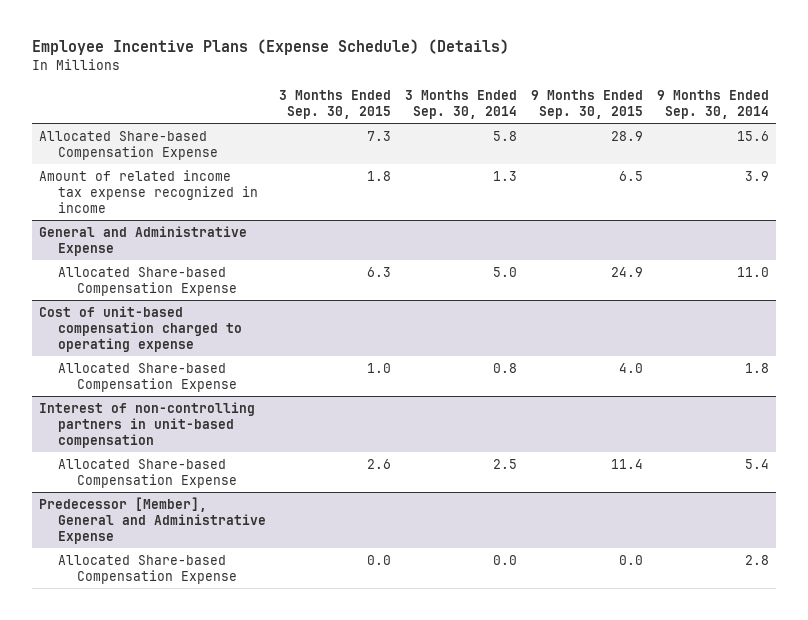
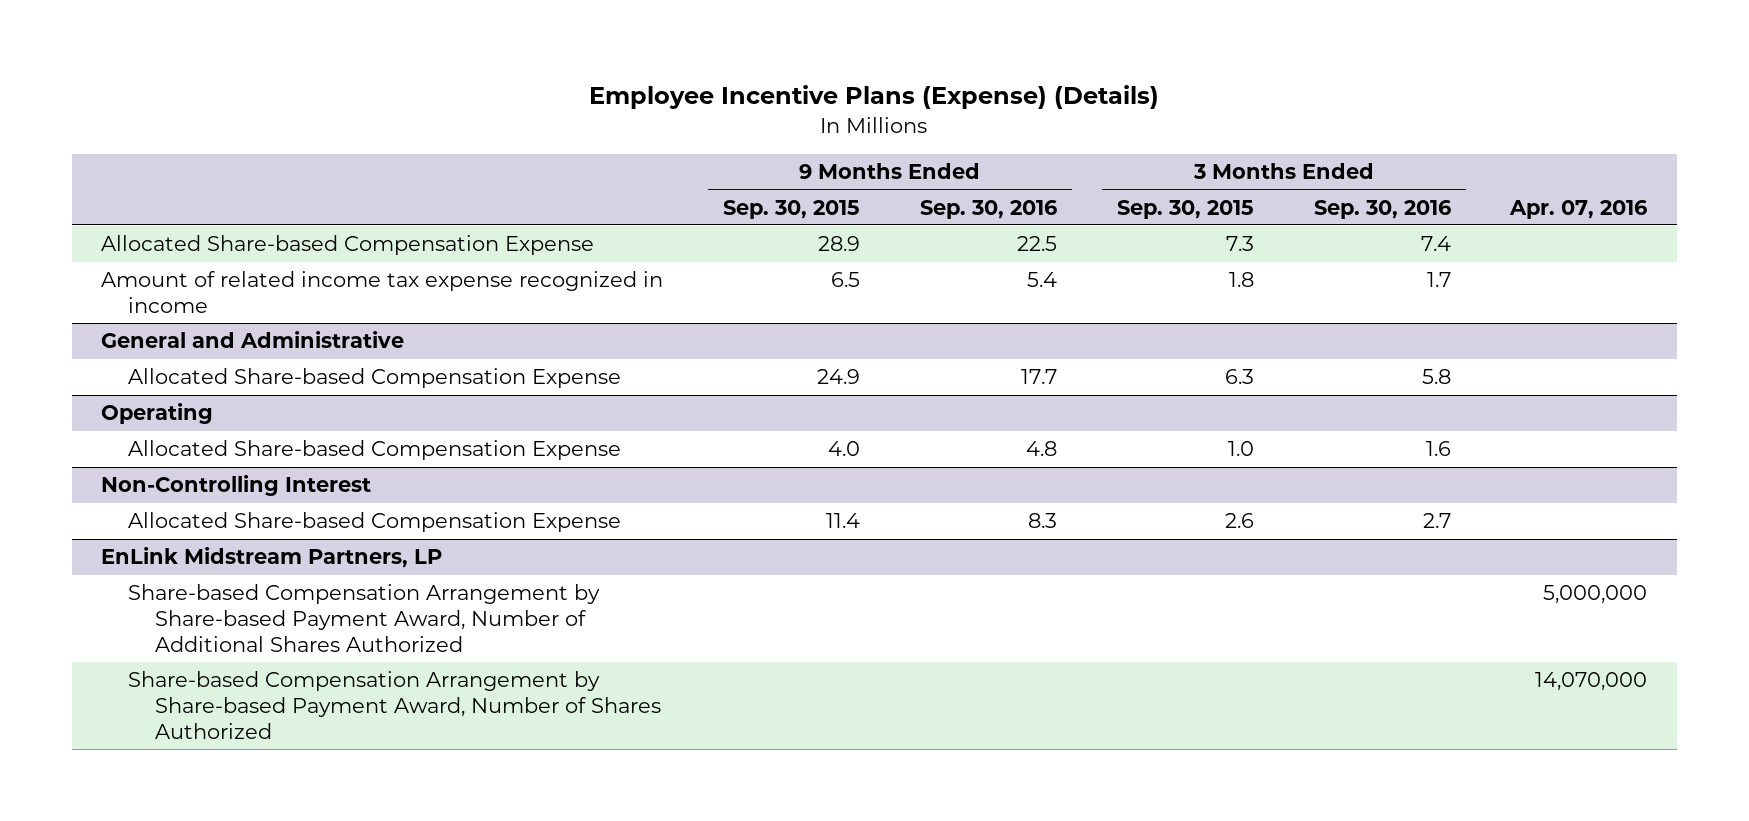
[31,39,509,56] Employee Incentive Plans (Expense Schedule) (Details) -> [589,85,1160,110] Employee Incentive Plans (Expense) (Details)
[405,90,518,120] 3 Months Ended Sep. 30, 2014 -> none
[656,90,769,120] 9 Months Ended Sep. 30, 2014 -> none
none -> [920,199,1058,219] Sep. 30, 2016
none -> [1313,199,1451,219] Sep. 30, 2016
none -> [1509,199,1648,219] Apr. 07, 2016
[38,225,247,256] General and Administrative Expense -> [101,331,405,349] General and Administrative
[38,305,242,352] Cost of unit-based compensation charged to operating expense -> [101,403,214,425] Operating
[38,401,255,448] Interest of non-controlling partners in unit-based compensation -> [101,475,372,497] Non-Controlling Interest
[38,496,266,544] Predecessor [Member], General and Administrative Expense -> none
[57,554,237,584] Allocated Share-based Compensation Expense -> none
none -> [101,547,443,569] EnLink Midstream Partners, LP
none -> [128,584,601,652] Share-based Compensation Arrangement by Share-based Payment Award, Number of Additional Shares Authorized
none -> [128,671,661,739] Share-based Compensation Arrangement by Share-based Payment Award, Number of Shares Authorized

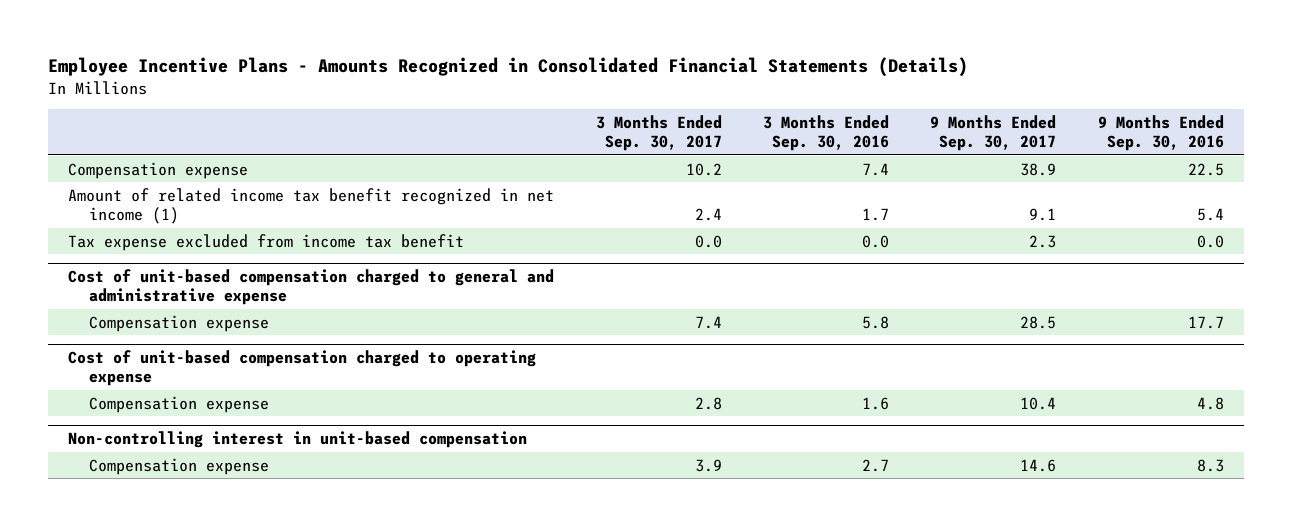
[589,85,1160,110] Employee Incentive Plans (Expense) (Details) -> [47,57,968,78] Employee Incentive Plans - Amounts Recognized in Consolidated Financial Statements (Details)
[723,199,861,219] Sep. 30, 2015 -> none
[1116,199,1254,219] Sep. 30, 2015 -> none
[1509,199,1648,219] Apr. 07, 2016 -> none
none -> [595,115,722,152] 3 Months Ended Sep. 30, 2017
none -> [930,115,1057,152] 9 Months Ended Sep. 30, 2017
[101,547,443,569] EnLink Midstream Partners, LP -> none
[128,584,601,652] Share-based Compensation Arrangement by Share-based Payment Award, Number of Additional Shares Authorized -> none
[128,671,661,739] Share-based Compensation Arrangement by Share-based Payment Award, Number of Shares Authorized -> none
[101,235,595,256] Allocated Share-based Compensation Expense -> [68,161,249,179] Compensation expense
[101,271,664,313] Amount of related income tax expense recognized in income -> [68,187,555,224] Amount of related income tax benefit recognized in net income (1)
none -> [68,233,465,251] Tax expense excluded from income tax benefit
[101,331,405,349] General and Administrative -> [68,269,555,306] Cost of unit-based compensation charged to general and administrative expense
[128,368,622,389] Allocated Share-based Compensation Expense -> [88,314,269,332] Compensation expense
[101,403,214,425] Operating -> [68,350,537,387] Cost of unit-based compensation charged to operating expense
[128,440,622,461] Allocated Share-based Compensation Expense -> [88,395,269,413] Compensation expense
[101,475,372,497] Non-Controlling Interest -> [68,431,528,449] Non-controlling interest in unit-based compensation
[128,512,622,533] Allocated Share-based Compensation Expense -> [88,457,269,475] Compensation expense

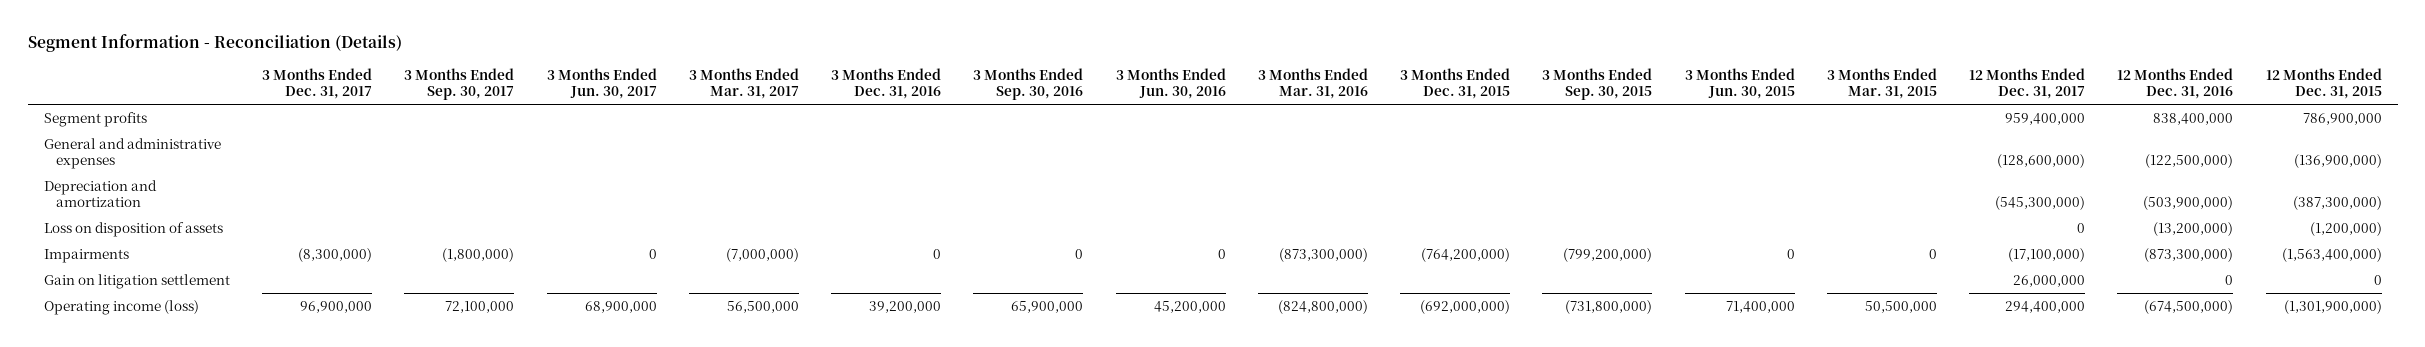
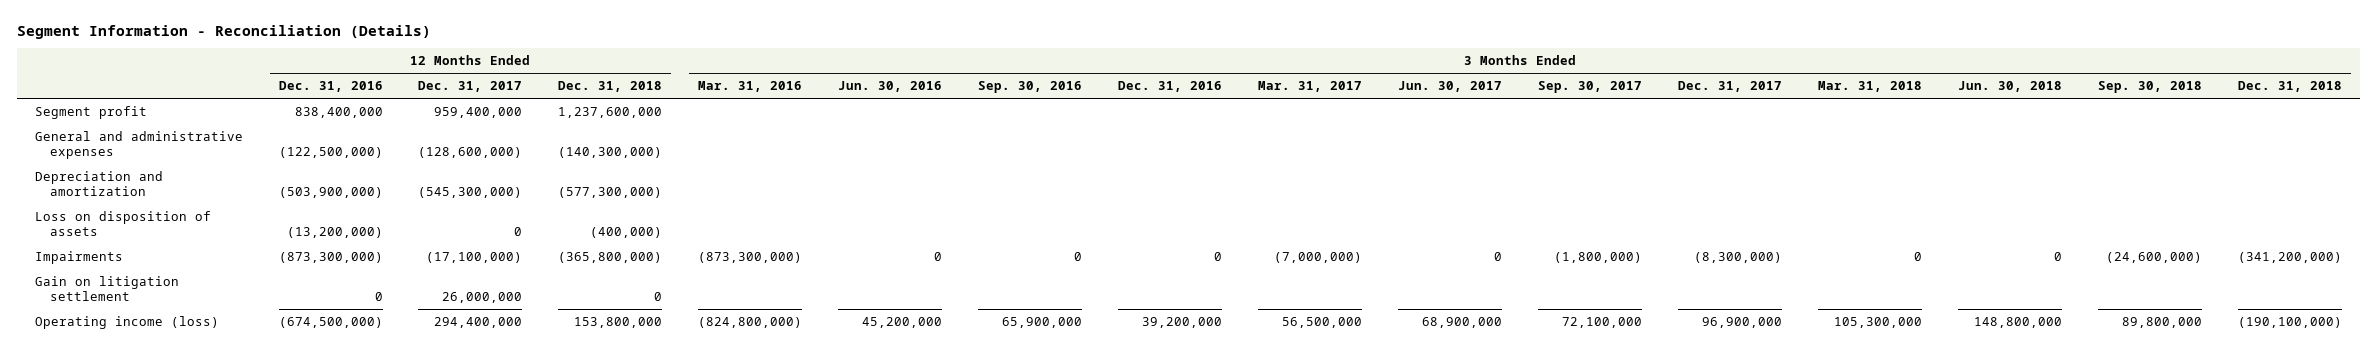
[1400,67,1511,99] 3 Months Ended Dec. 31, 2015 -> none
[1542,67,1653,100] 3 Months Ended Sep. 30, 2015 -> none
[1684,67,1795,99] 3 Months Ended Jun. 30, 2015 -> none
[1826,67,1937,99] 3 Months Ended Mar. 31, 2015 -> none
[2265,67,2382,99] 12 Months Ended Dec. 31, 2015 -> none
none -> [558,81,663,93] Dec. 31, 2018
none -> [1818,81,1923,93] Mar. 31, 2018
none -> [1958,81,2063,93] Jun. 30, 2018
none -> [2098,81,2203,94] Sep. 30, 2018
none -> [2238,81,2343,93] Dec. 31, 2018
[43,112,147,128] Segment profits -> [34,106,147,120] Segment profit

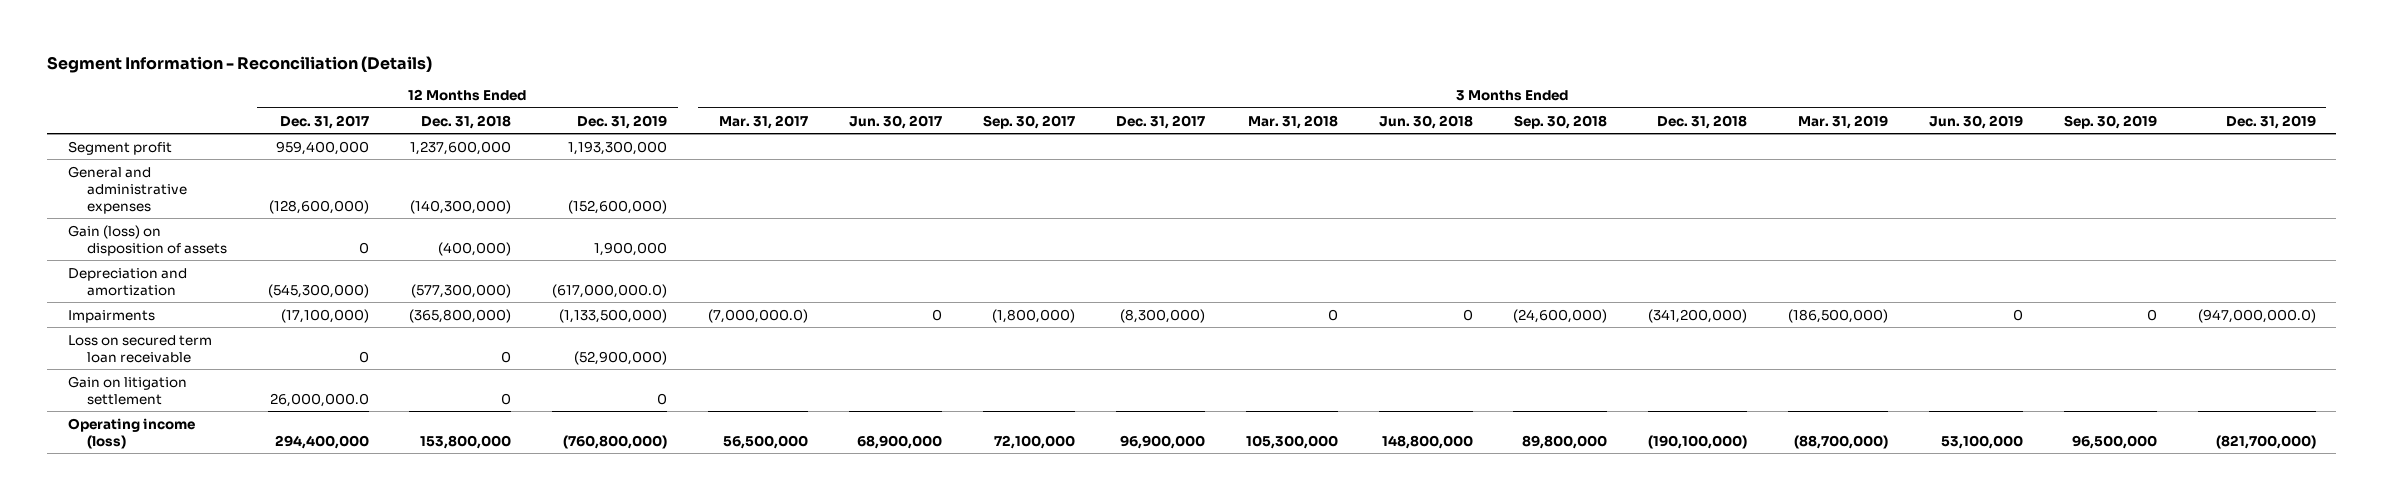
[278,81,383,93] Dec. 31, 2016 -> none
[698,81,803,93] Mar. 31, 2016 -> none
[838,81,943,93] Jun. 30, 2016 -> none
[978,81,1083,94] Sep. 30, 2016 -> none
[1118,81,1223,93] Dec. 31, 2016 -> none
none -> [577,114,668,129] Dec. 31, 2019
none -> [1798,114,1889,129] Mar. 31, 2019
none -> [1929,114,2024,129] Jun. 30, 2019
none -> [2063,114,2157,129] Sep. 30, 2019
none -> [2225,114,2316,129] Dec. 31, 2019
none -> [67,224,227,256] Gain (loss) on disposition of assets
[34,211,211,237] Loss on disposition of assets -> none
[1274,252,1363,264] (7,000,000) -> [708,308,809,323] (7,000,000.0)
none -> [67,334,212,363] Loss on secured term loan receivable
[442,292,523,304] 26,000,000 -> [269,392,369,407] 26,000,000.0

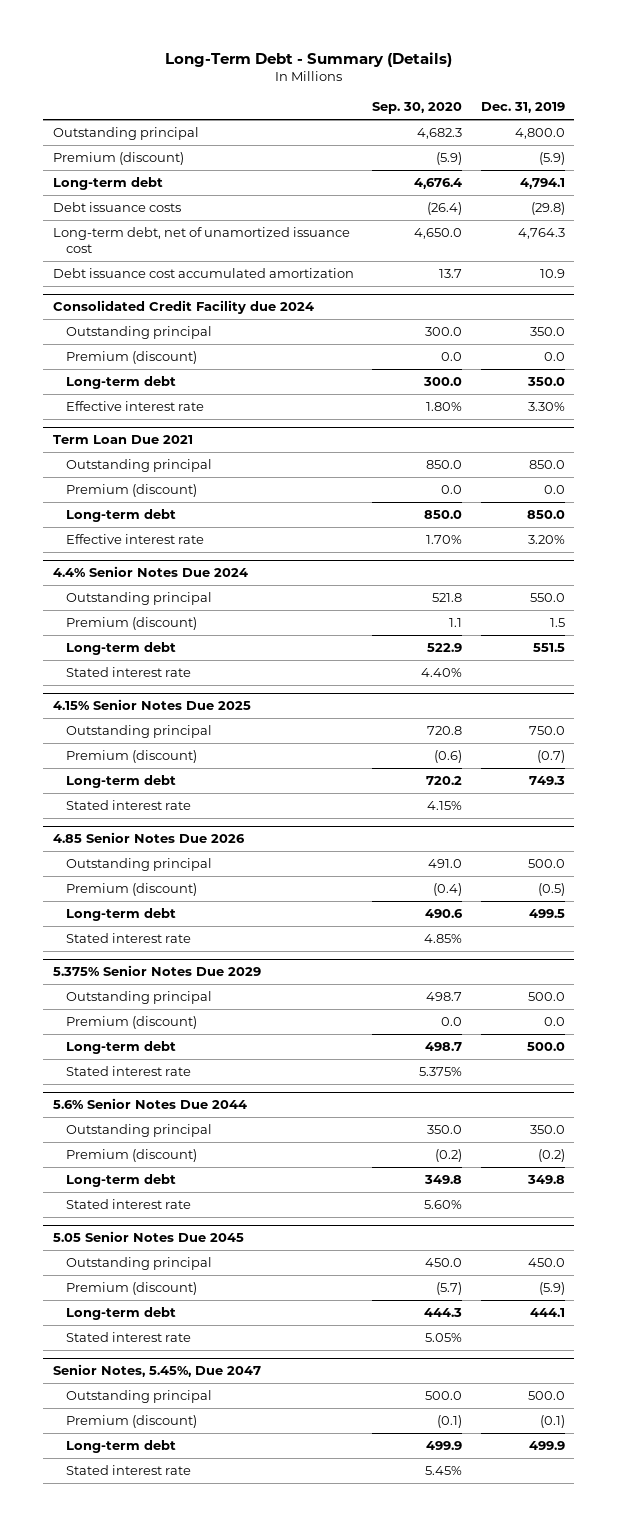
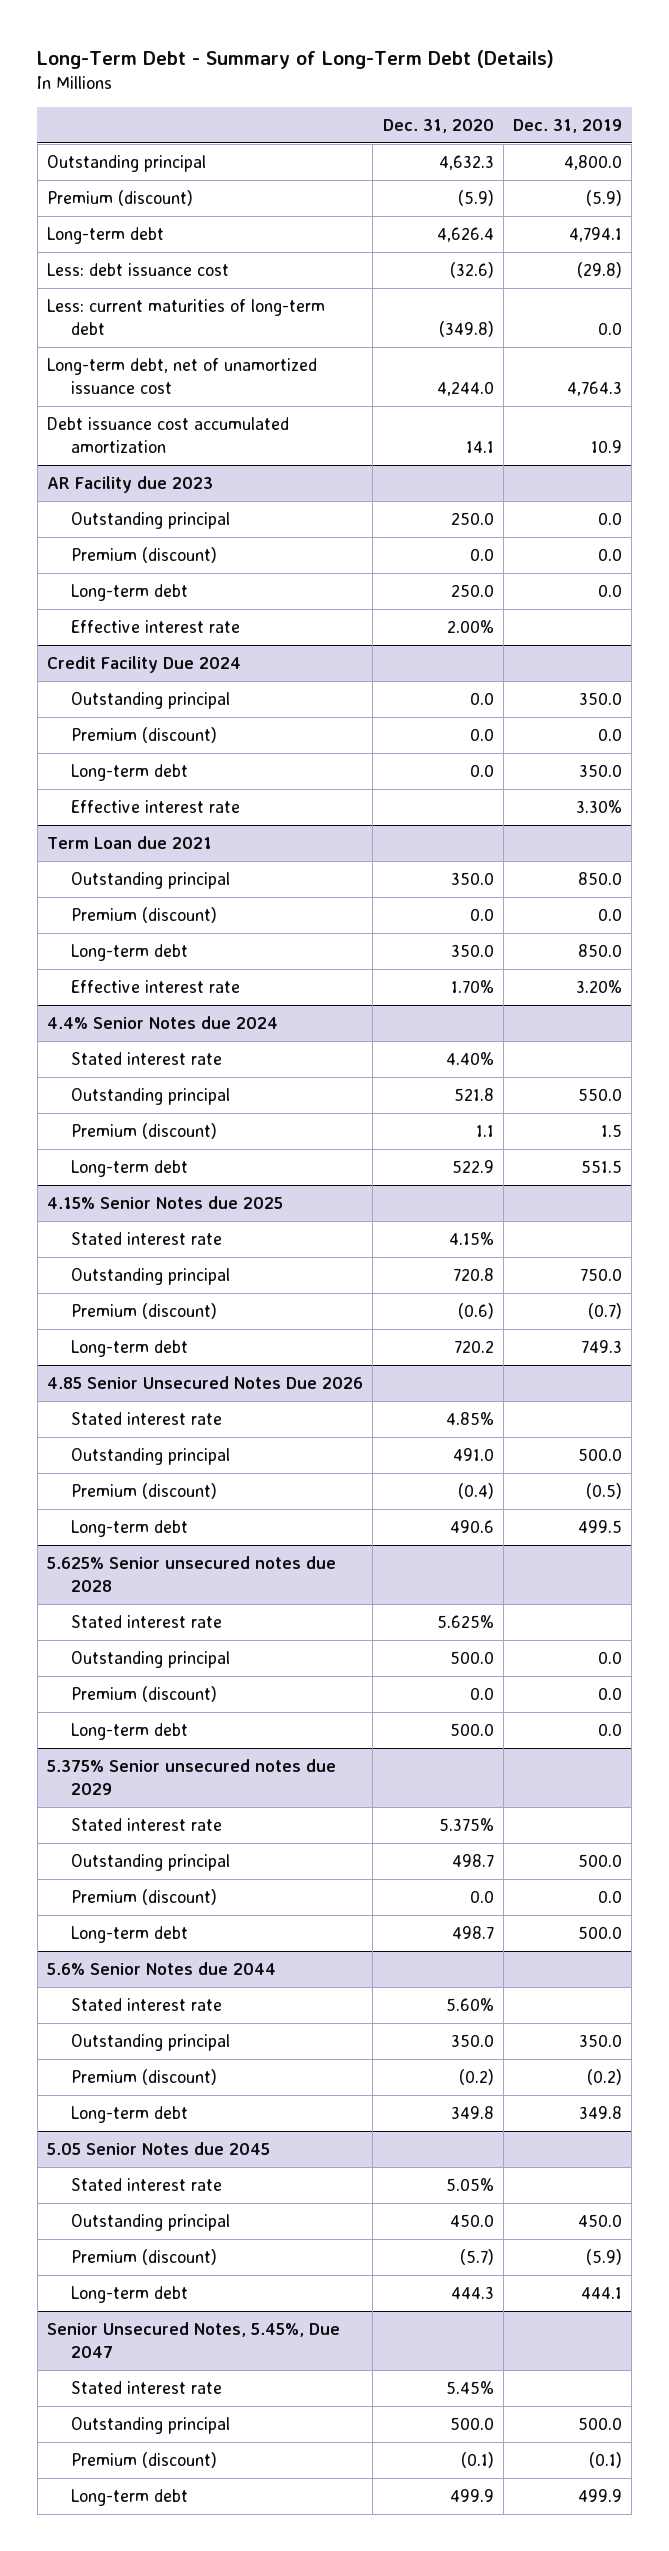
[164,51,452,67] Long-Term Debt - Summary (Details) -> [37,49,555,69] Long-Term Debt - Summary of Long-Term Debt (Details)
[372,102,463,115] Sep. 30, 2020 -> none
none -> [382,118,494,133] Dec. 31, 2020
[52,201,181,212] Debt issuance costs -> [47,263,230,277] Less: debt issuance cost
none -> [47,299,326,335] Less: current maturities of long-term debt
none -> [47,476,214,494] AR Facility due 2023
none -> [71,512,231,530] Outstanding principal
none -> [71,547,218,564] Premium (discount)
none -> [71,584,189,602] Long-term debt
none -> [71,620,241,634] Effective interest rate
[52,300,314,315] Consolidated Credit Facility due 2024 -> [47,656,242,674] Credit Facility Due 2024
[52,435,193,445] Term Loan Due 2021 -> [47,836,213,850] Term Loan due 2021
[52,566,248,578] 4.4% Senior Notes Due 2024 -> [47,1016,279,1030] 4.4% Senior Notes due 2024
none -> [71,1052,223,1066] Stated interest rate
none -> [47,1196,284,1210] 4.15% Senior Notes due 2025
[52,699,251,711] 4.15% Senior Notes Due 2025 -> none
none -> [47,1376,364,1390] 4.85 Senior Unsecured Notes Due 2026
[52,832,245,844] 4.85 Senior Notes Due 2026 -> none
none -> [47,1556,337,1592] 5.625% Senior unsecured notes due 2028
none -> [71,1651,231,1669] Outstanding principal
none -> [71,1686,218,1703] Premium (discount)
none -> [71,1723,189,1741] Long-term debt
[52,965,261,977] 5.375% Senior Notes Due 2029 -> [47,1759,337,1795] 5.375% Senior unsecured notes due 2029
none -> [71,1818,223,1832] Stated interest rate
none -> [47,1962,277,1976] 5.6% Senior Notes due 2044
[52,1098,247,1110] 5.6% Senior Notes Due 2044 -> none
none -> [47,2142,271,2156] 5.05 Senior Notes due 2045
[52,1231,244,1243] 5.05 Senior Notes Due 2045 -> none
none -> [47,2322,341,2358] Senior Unsecured Notes, 5.45%, Due 2047
[52,1364,261,1378] Senior Notes, 5.45%, Due 2047 -> none
[66,1464,192,1475] Stated interest rate -> none

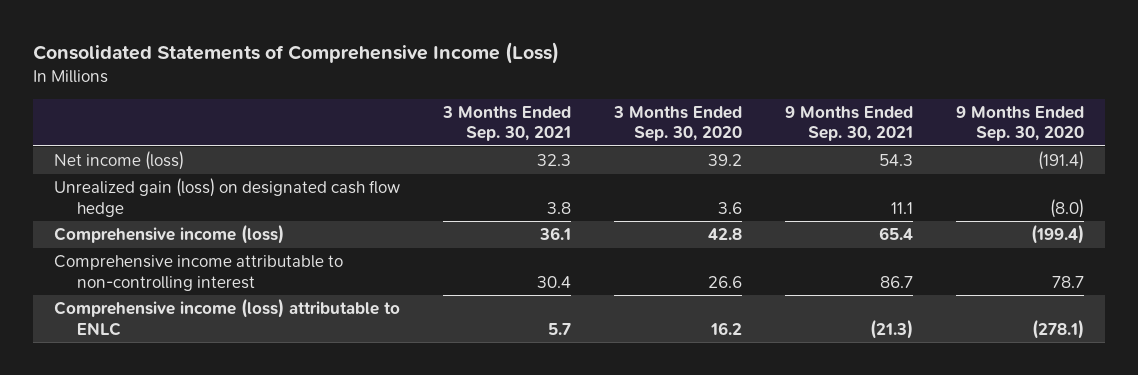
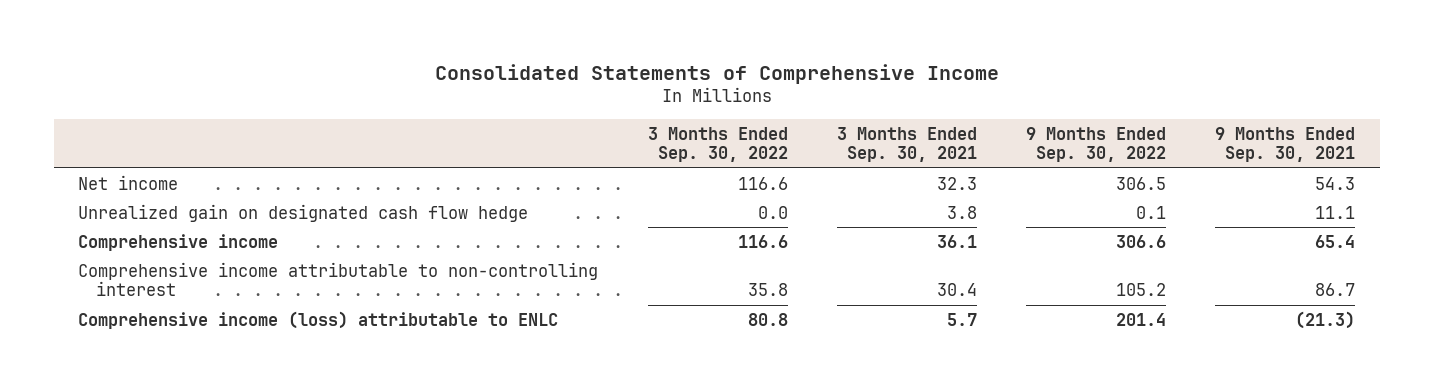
[32,41,559,64] Consolidated Statements of Comprehensive Income (Loss) -> [434,63,999,84] Consolidated Statements of Comprehensive Income
[613,105,743,142] 3 Months Ended Sep. 30, 2020 -> none
[955,105,1084,142] 9 Months Ended Sep. 30, 2020 -> none
none -> [647,126,788,163] 3 Months Ended Sep. 30, 2022
none -> [1026,126,1167,163] 9 Months Ended Sep. 30, 2022
[54,151,185,171] Net income (loss) -> [78,174,179,190] Net income
[54,178,401,217] Unrealized gain (loss) on designated cash flow hedge -> [78,203,529,222] Unrealized gain on designated cash flow hedge
[54,224,285,245] Comprehensive income (loss) -> [78,233,279,251] Comprehensive income

